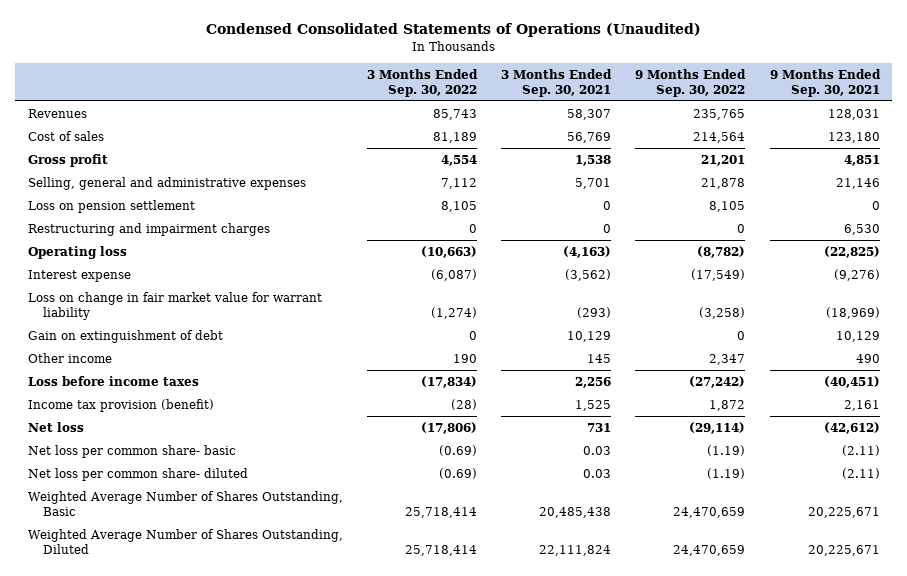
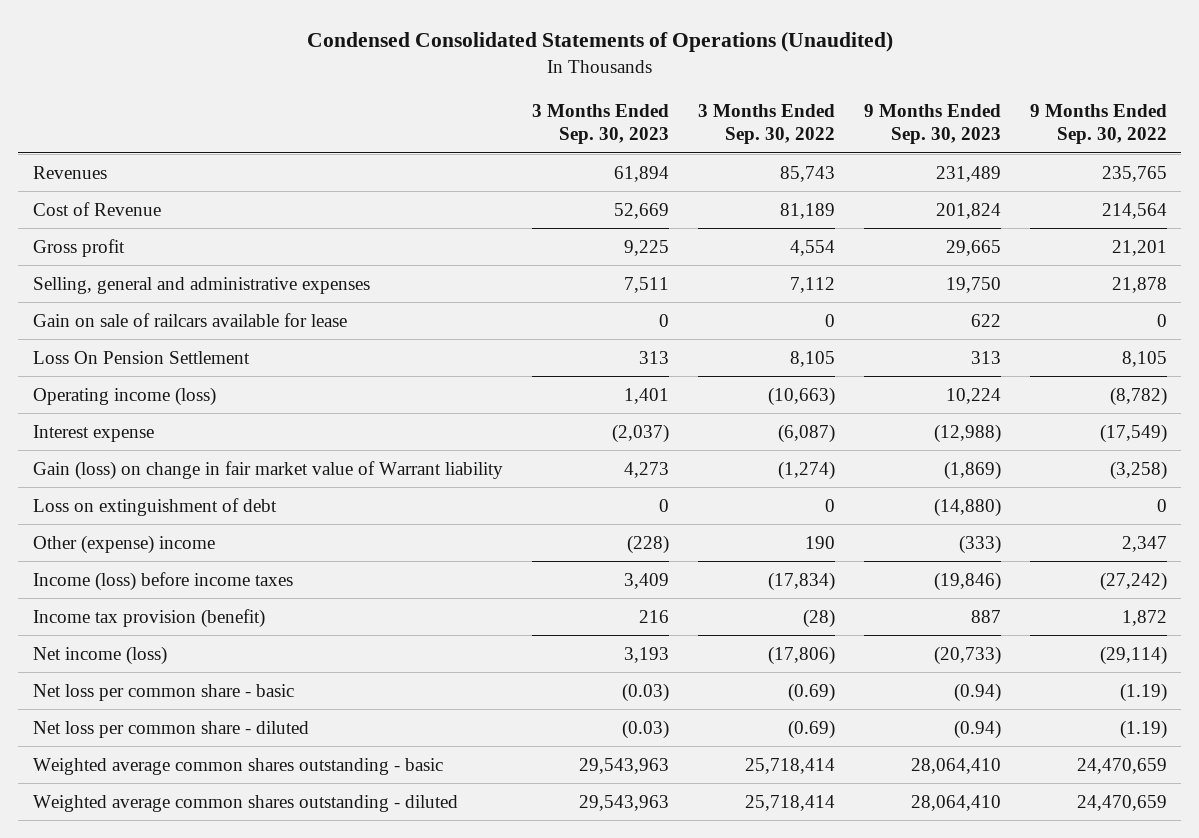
[501,69,613,97] 3 Months Ended Sep. 30, 2021 -> none
[769,69,881,97] 9 Months Ended Sep. 30, 2021 -> none
none -> [531,103,669,145] 3 Months Ended Sep. 30, 2023
none -> [863,103,1001,145] 9 Months Ended Sep. 30, 2023
[27,131,104,142] Cost of sales -> [32,201,161,216] Cost of Revenue
[27,223,270,237] Restructuring and impairment charges -> none
none -> [32,312,347,327] Gain on sale of railcars available for lease
[27,200,195,214] Loss on pension settlement -> [32,350,250,364] Loss On Pension Settlement
[27,246,127,260] Operating loss -> [32,386,216,406] Operating income (loss)
[27,292,322,320] Loss on change in fair market value for warrant liability -> [32,460,503,480] Gain (loss) on change in fair market value of Warrant liability
[27,330,223,344] Gain on extinguishment of debt -> [32,497,277,516] Loss on extinguishment of debt
[27,353,112,364] Other income -> [32,534,215,554] Other (expense) income
[27,376,199,387] Loss before income taxes -> [32,571,293,591] Income (loss) before income taxes
[27,422,84,433] Net loss -> [32,645,167,665] Net income (loss)
[27,445,236,459] Net loss per common share- basic -> [32,683,294,701] Net loss per common share - basic
[27,468,248,482] Net loss per common share- diluted -> [32,720,309,738] Net loss per common share - diluted
[27,491,343,516] Weighted Average Number of Shares Outstanding, Basic -> [32,757,443,775] Weighted average common shares outstanding - basic
[27,529,343,554] Weighted Average Number of Shares Outstanding, Diluted -> [32,794,458,812] Weighted average common shares outstanding - diluted

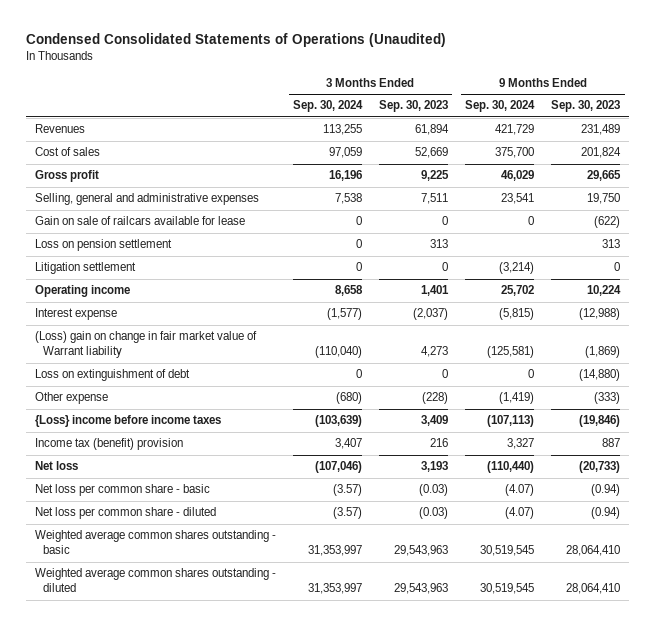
[697,103,835,145] 3 Months Ended Sep. 30, 2022 -> none
[1029,103,1167,145] 9 Months Ended Sep. 30, 2022 -> none
none -> [292,100,363,113] Sep. 30, 2024
none -> [465,100,536,113] Sep. 30, 2024
[32,201,161,216] Cost of Revenue -> [34,147,100,157] Cost of sales
[970,313,1001,327] 622 -> [594,216,621,229] (622)
[32,350,250,364] Loss On Pension Settlement -> [34,239,172,252] Loss on pension settlement
none -> [34,262,136,275] Litigation settlement
[32,386,216,406] Operating income (loss) -> [34,285,130,298] Operating income
[32,460,503,480] Gain (loss) on change in fair market value of Warrant liability -> [34,331,257,359] (Loss) gain on change in fair market value of Warrant liability
[32,534,215,554] Other (expense) income -> [34,392,108,405] Other expense
[32,571,293,591] Income (loss) before income taxes -> [34,415,221,428] {Loss} income before income taxes
[32,608,265,628] Income tax provision (benefit) -> [34,438,183,451] Income tax (benefit) provision
[32,645,167,665] Net income (loss) -> [34,461,78,471] Net loss

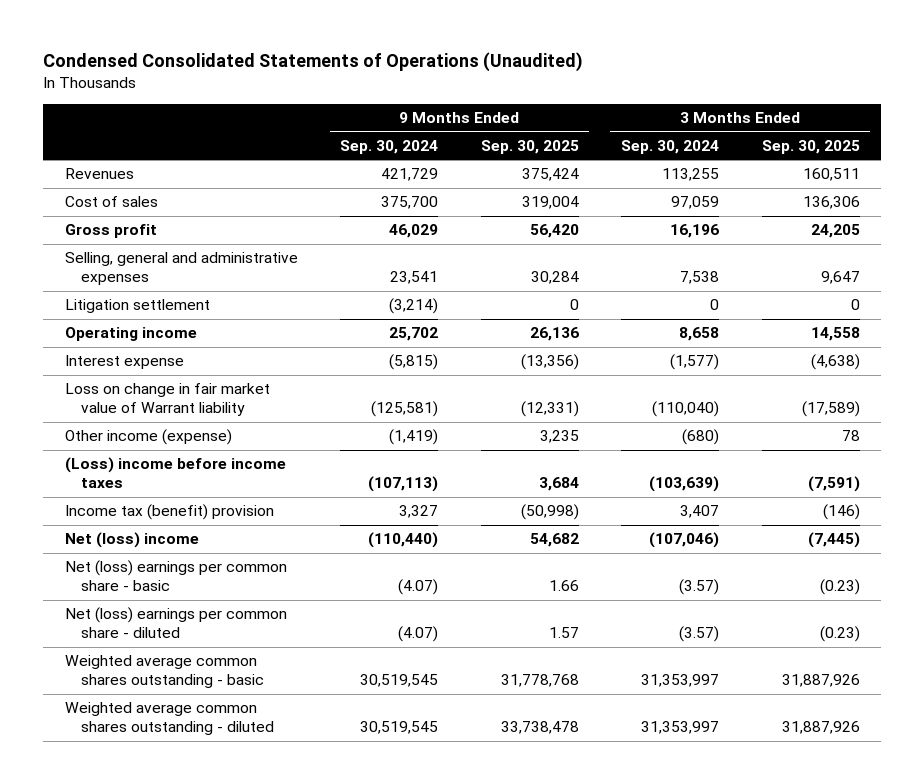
[378,100,448,113] Sep. 30, 2023 -> none
[551,100,621,113] Sep. 30, 2023 -> none
none -> [480,139,579,154] Sep. 30, 2025
none -> [761,139,860,154] Sep. 30, 2025
[34,216,245,226] Gain on sale of railcars available for lease -> none
[34,239,172,252] Loss on pension settlement -> none
[34,369,190,382] Loss on extinguishment of debt -> none
[34,331,257,359] (Loss) gain on change in fair market value of Warrant liability -> [64,383,270,417] Loss on change in fair market value of Warrant liability
[34,392,108,405] Other expense -> [64,429,232,446] Other income (expense)
[34,415,221,428] {Loss} income before income taxes -> [64,457,286,489] (Loss) income before income taxes
[34,461,78,471] Net loss -> [64,532,199,549] Net (loss) income
[34,484,210,497] Net loss per common share - basic -> [64,560,287,592] Net (loss) earnings per common share - basic
[34,507,216,520] Net loss per common share - diluted -> [64,607,287,639] Net (loss) earnings per common share - diluted

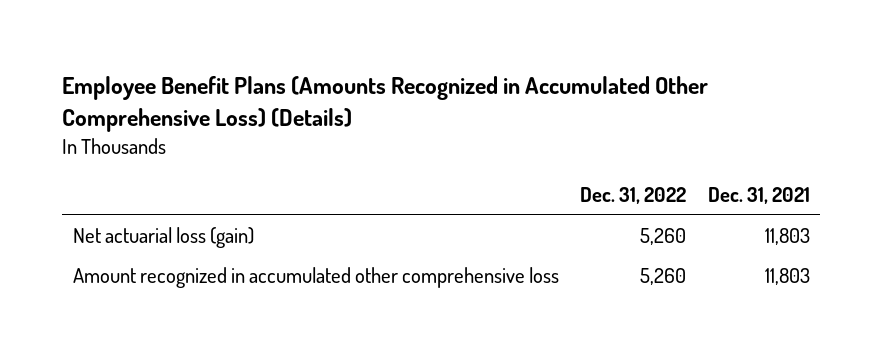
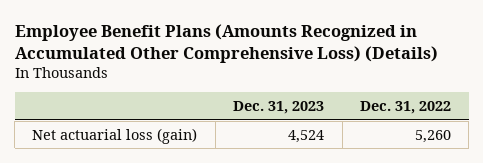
[707,186,810,204] Dec. 31, 2021 -> none
none -> [233,101,325,115] Dec. 31, 2023
[72,266,559,288] Amount recognized in accumulated other comprehensive loss -> none

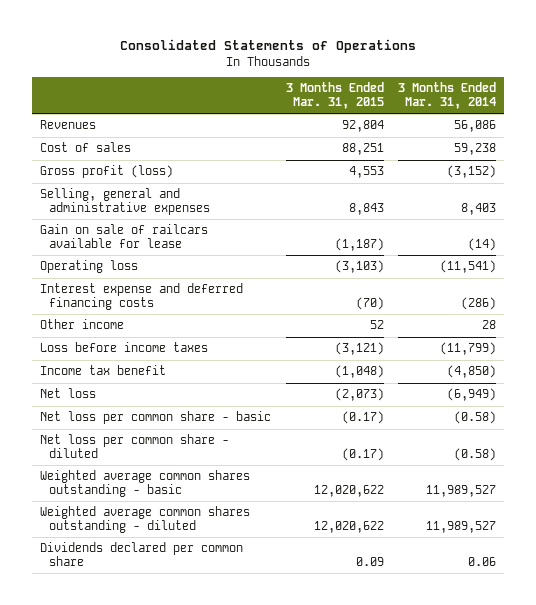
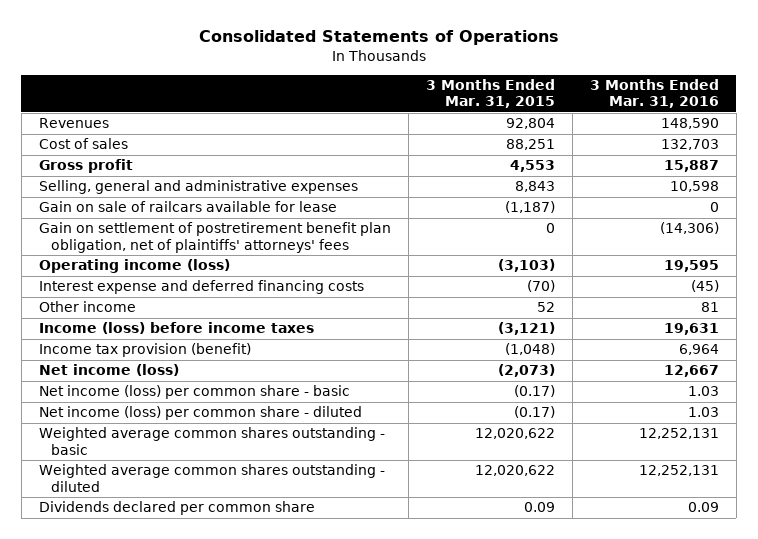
[398,82,497,110] 3 Months Ended Mar. 31, 2014 -> none
none -> [589,78,719,109] 3 Months Ended Mar. 31, 2016
[39,165,173,179] Gross profit (loss) -> [38,159,133,174] Gross profit
none -> [38,222,391,253] Gain on settlement of postretirement benefit plan obligation, net of plaintiffs' attorneys' fees
[39,260,138,274] Operating loss -> [38,259,230,274] Operating income (loss)
[39,342,208,353] Loss before income taxes -> [38,322,314,335] Income (loss) before income taxes
[39,365,166,376] Income tax benefit -> [38,343,251,358] Income tax provision (benefit)
[39,388,96,399] Net loss -> [38,364,179,377] Net income (loss)
[39,411,271,425] Net loss per common share - basic -> [38,385,350,400] Net income (loss) per common share - basic
[39,434,229,459] Net loss per common share - diluted -> [38,406,362,421] Net income (loss) per common share - diluted

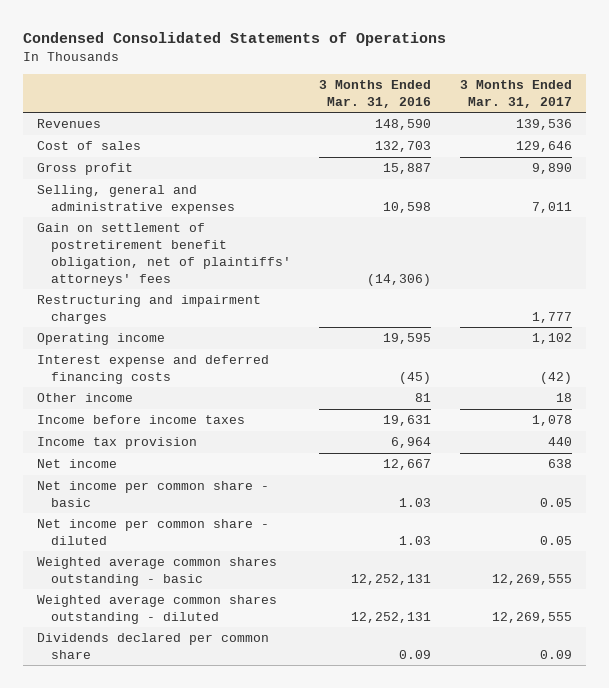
[198,30,559,46] Consolidated Statements of Operations -> [22,32,446,47] Condensed Consolidated Statements of Operations
[425,78,555,109] 3 Months Ended Mar. 31, 2015 -> none
none -> [459,80,572,109] 3 Months Ended Mar. 31, 2017
[38,201,337,213] Gain on sale of railcars available for lease -> none
[38,222,391,253] Gain on settlement of postretirement benefit plan obligation, net of plaintiffs' attorneys' fees -> [37,223,291,286] Gain on settlement of postretirement benefit obligation, net of plaintiffs' attorneys' fees
none -> [37,295,262,324] Restructuring and impairment charges
[38,259,230,274] Operating income (loss) -> [37,333,166,346] Operating income
[38,322,314,335] Income (loss) before income taxes -> [37,415,246,425] Income before income taxes
[38,343,251,358] Income tax provision (benefit) -> [37,437,198,450] Income tax provision
[38,364,179,377] Net income (loss) -> [37,459,118,469] Net income
[38,385,350,400] Net income (loss) per common share - basic -> [37,481,270,507] Net income per common share - basic
[38,406,362,421] Net income (loss) per common share - diluted -> [37,519,270,545] Net income per common share - diluted

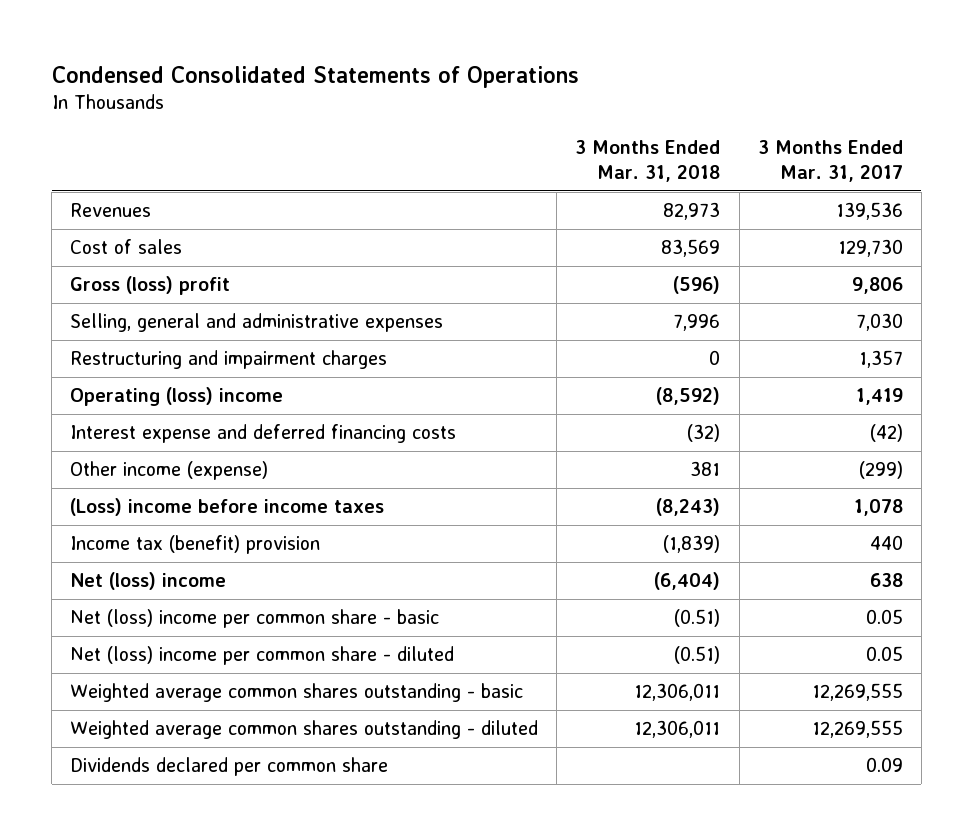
[319,80,432,109] 3 Months Ended Mar. 31, 2016 -> none
none -> [575,140,721,182] 3 Months Ended Mar. 31, 2018
[37,223,291,286] Gain on settlement of postretirement benefit obligation, net of plaintiffs' attorneys' fees -> none
[515,141,572,153] 129,646 -> [837,239,903,258] 129,730
[37,163,134,176] Gross profit -> [70,276,231,296] Gross (loss) profit
[531,163,572,175] 9,890 -> [851,277,903,295] 9,806
[531,201,572,213] 7,011 -> [855,313,903,332] 7,030
[531,311,572,323] 1,777 -> [858,350,903,369] 1,357
[37,333,166,346] Operating income -> [70,387,284,407] Operating (loss) income
[531,333,572,345] 1,102 -> [855,388,903,406] 1,419
[37,393,134,403] Other income -> [70,461,269,481] Other income (expense)
[555,393,572,403] 18 -> [858,461,903,480] (299)
[37,415,246,425] Income before income taxes -> [70,498,385,517] (Loss) income before income taxes
[37,437,198,450] Income tax provision -> [70,535,321,555] Income tax (benefit) provision
[37,459,118,469] Net income -> [70,572,227,591] Net (loss) income
[37,481,270,507] Net income per common share - basic -> [70,609,440,629] Net (loss) income per common share - basic
[37,519,270,545] Net income per common share - diluted -> [70,646,455,666] Net (loss) income per common share - diluted

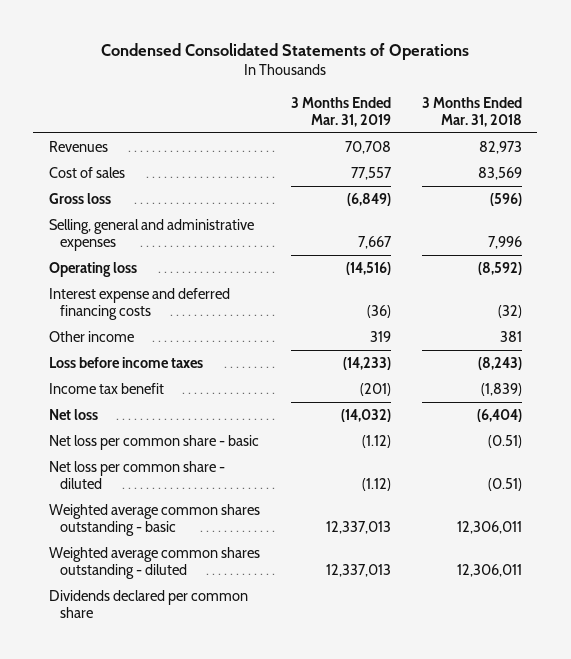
[757,140,903,182] 3 Months Ended Mar. 31, 2017 -> none
none -> [290,96,391,128] 3 Months Ended Mar. 31, 2019
[70,276,231,296] Gross (loss) profit -> [48,193,111,205] Gross loss
[70,350,388,370] Restructuring and impairment charges -> none
[70,387,284,407] Operating (loss) income -> [48,262,137,278] Operating loss
[70,461,269,481] Other income (expense) -> [48,331,134,343] Other income
[70,498,385,517] (Loss) income before income taxes -> [48,357,203,369] Loss before income taxes
[70,535,321,555] Income tax (benefit) provision -> [48,383,164,395] Income tax benefit
[70,572,227,591] Net (loss) income -> [48,409,98,421] Net loss
[70,609,440,629] Net (loss) income per common share - basic -> [48,435,259,451] Net loss per common share - basic
[70,646,455,666] Net (loss) income per common share - diluted -> [48,461,225,490] Net loss per common share - diluted

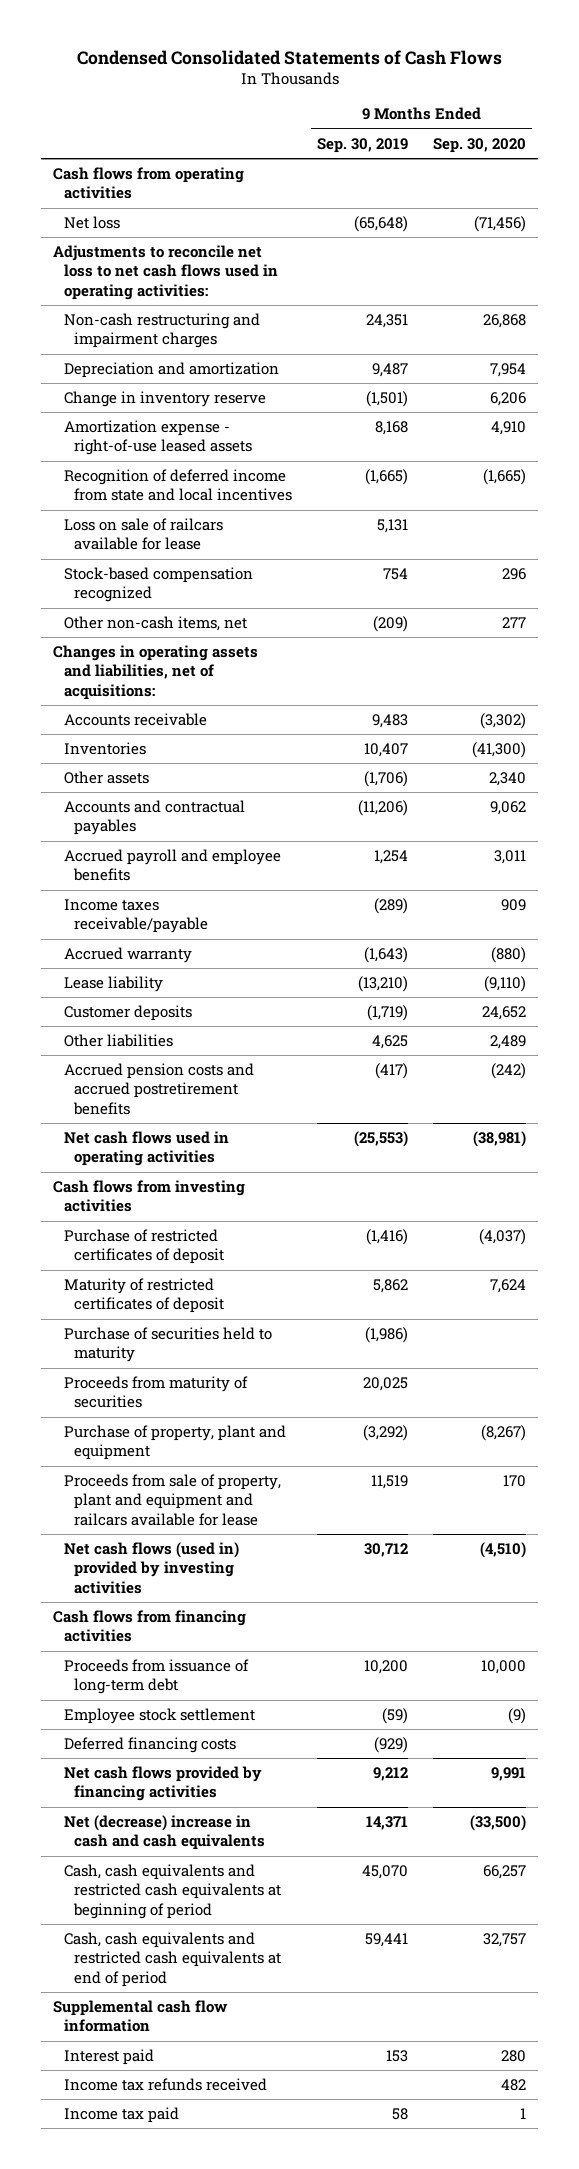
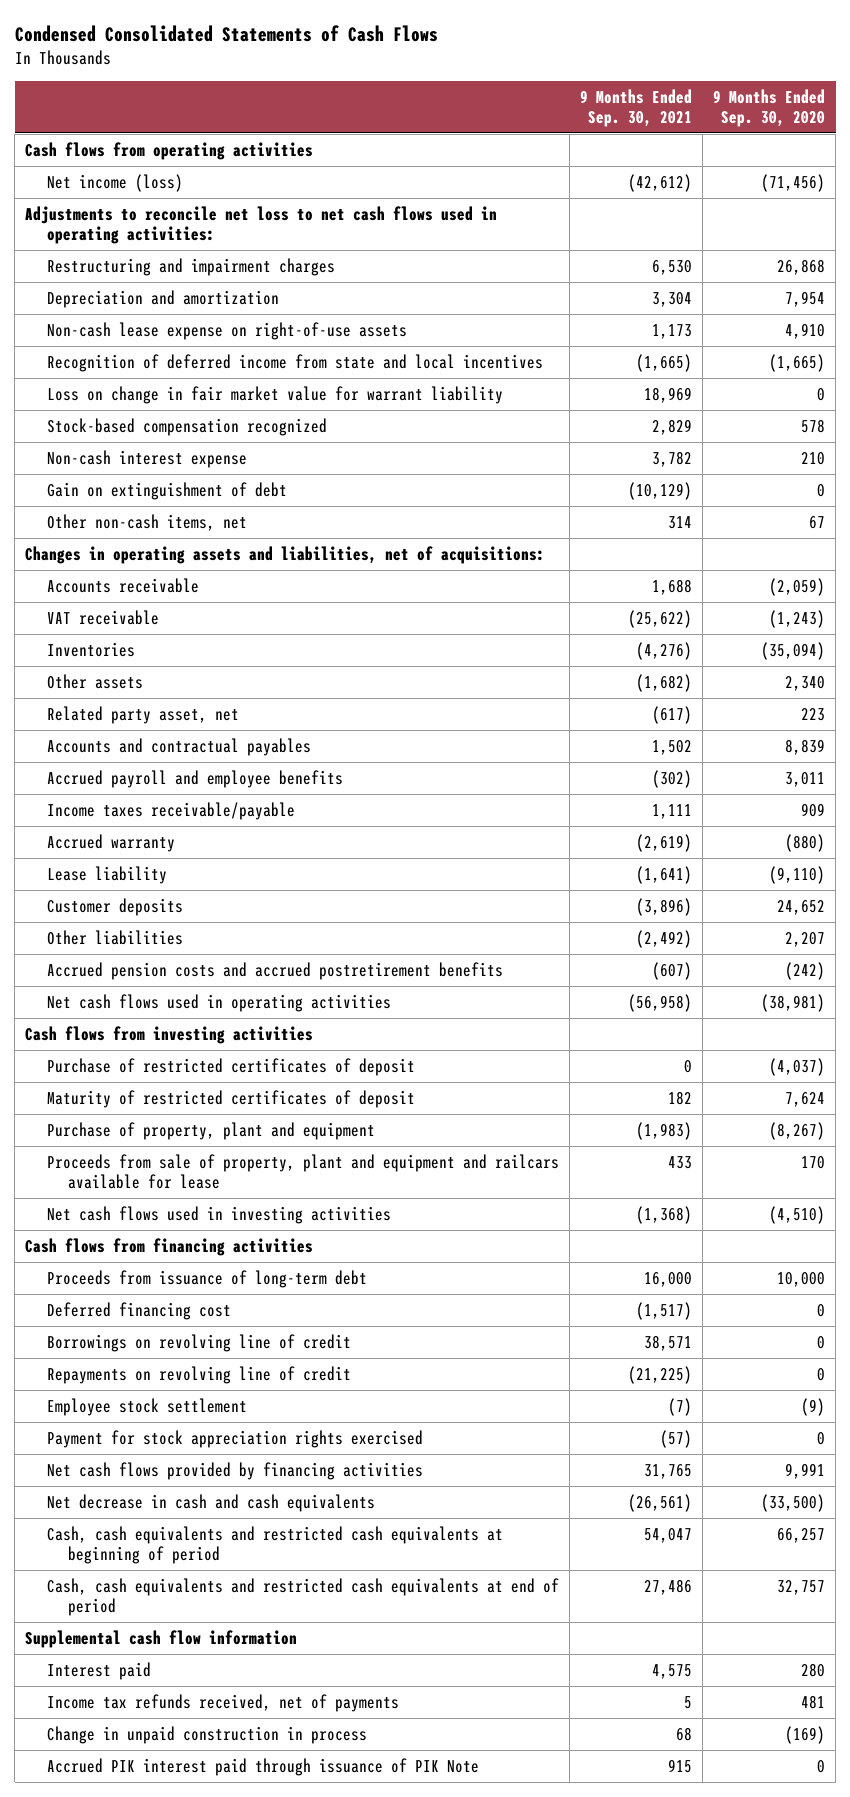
[317,137,409,153] Sep. 30, 2019 -> none
none -> [580,88,693,127] 9 Months Ended Sep. 30, 2021
[63,216,120,230] Net loss -> [46,173,183,192] Net income (loss)
[63,313,260,349] Non-cash restructuring and impairment charges -> [46,257,335,276] Restructuring and impairment charges
[63,391,266,408] Change in inventory reserve -> none
[63,420,253,456] Amortization expense - right-of-use leased assets -> [46,321,407,340] Non-cash lease expense on right-of-use assets
[63,518,223,551] Loss on sale of railcars available for lease -> none
none -> [46,385,503,404] Loss on change in fair market value for warrant liability
[502,568,527,581] 296 -> [801,418,826,433] 578
none -> [46,449,247,468] Non-cash interest expense
none -> [46,481,287,500] Gain on extinguishment of debt
[502,617,527,629] 277 -> [809,515,826,529] 67
[480,713,527,730] (3,302) -> [769,577,826,596] (2,059)
none -> [46,609,159,625] VAT receivable
[472,742,527,759] (41,300) -> [761,641,826,660] (35,094)
none -> [46,705,239,724] Related party asset, net
[490,801,527,816] 9,062 -> [785,738,826,755] 8,839
[490,1035,527,1050] 2,489 -> [785,931,826,947] 2,207
[63,1327,272,1363] Purchase of securities held to maturity -> none
[63,1376,248,1409] Proceeds from maturity of securities -> none
[63,1542,239,1594] Net cash flows (used in) provided by investing activities -> [46,1205,391,1224] Net cash flows used in investing activities
none -> [46,1301,231,1320] Deferred financing cost
none -> [46,1333,351,1352] Borrowings on revolving line of credit
none -> [46,1365,351,1384] Repayments on revolving line of credit
[63,1737,236,1754] Deferred financing costs -> none
none -> [46,1429,423,1448] Payment for stock appreciation rights exercised
[63,1815,266,1851] Net (decrease) increase in cash and cash equivalents -> [46,1493,375,1512] Net decrease in cash and cash equivalents
[63,2107,179,2124] Income tax paid -> none
[63,2078,267,2092] Income tax refunds received -> [46,1693,399,1712] Income tax refunds received, net of payments
[501,2079,527,2092] 482 -> [801,1694,826,1709] 481
none -> [46,1725,367,1744] Change in unpaid construction in process
none -> [46,1757,479,1776] Accrued PIK interest paid through issuance of PIK Note

